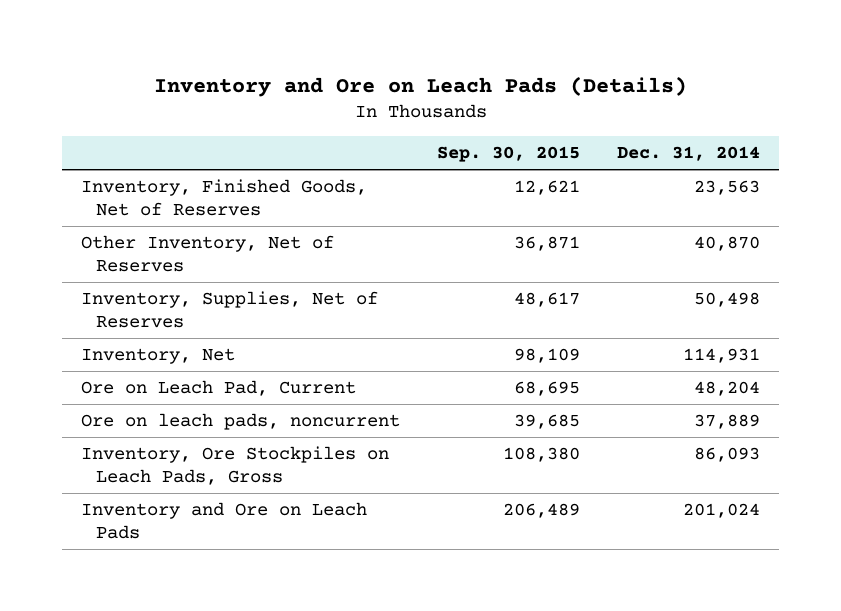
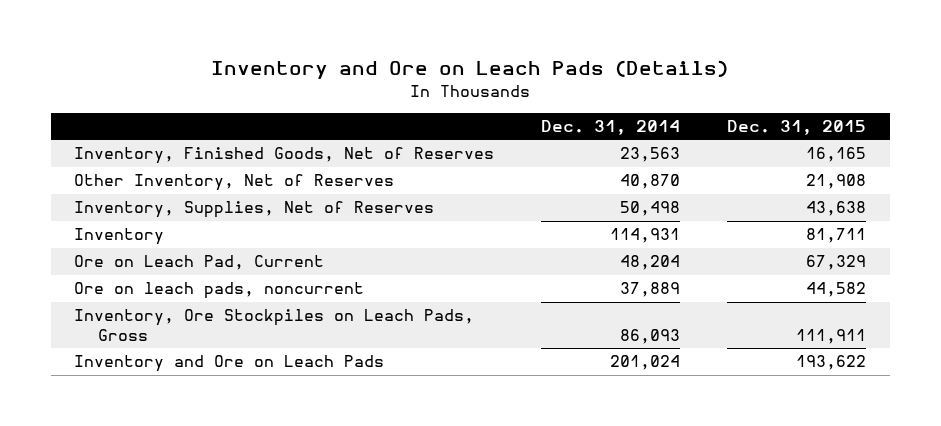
[437,146,581,163] Sep. 30, 2015 -> none
none -> [727,119,867,135] Dec. 31, 2015
[80,347,235,364] Inventory, Net -> [74,228,165,246] Inventory

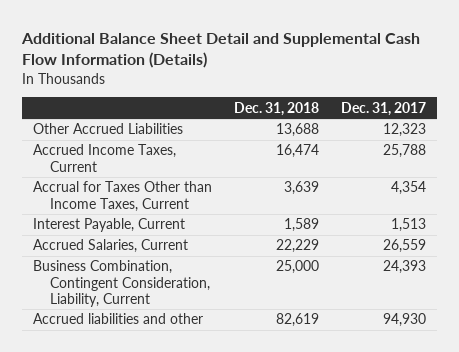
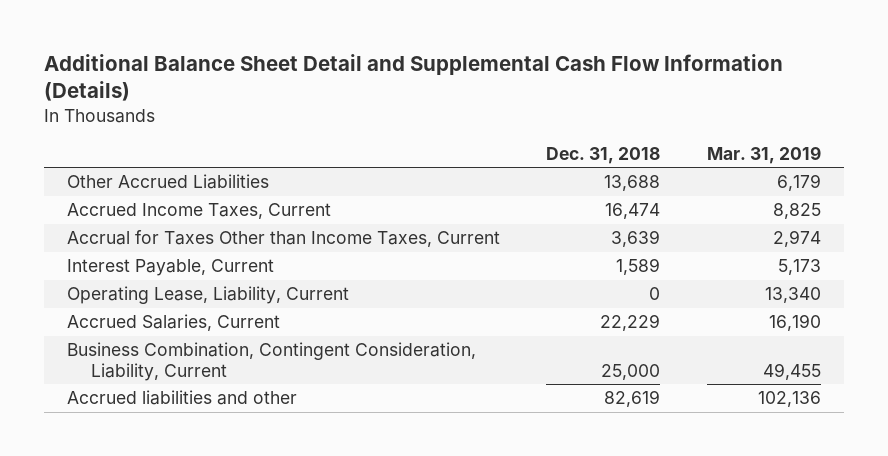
[340,101,426,116] Dec. 31, 2017 -> none
none -> [706,145,821,164] Mar. 31, 2019
none -> [66,286,349,305] Operating Lease, Liability, Current

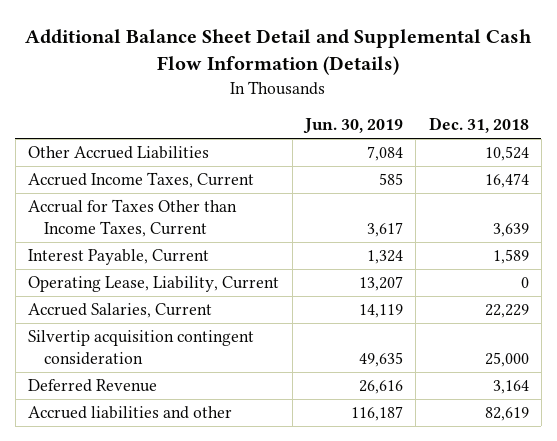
[706,145,821,164] Mar. 31, 2019 -> none
none -> [302,118,403,135] Jun. 30, 2019
[604,175,661,192] 13,688 -> [484,146,529,162] 10,524
[66,342,476,381] Business Combination, Contingent Consideration, Liability, Current -> none
none -> [28,330,255,365] Silvertip acquisition contingent consideration
none -> [28,379,158,393] Deferred Revenue

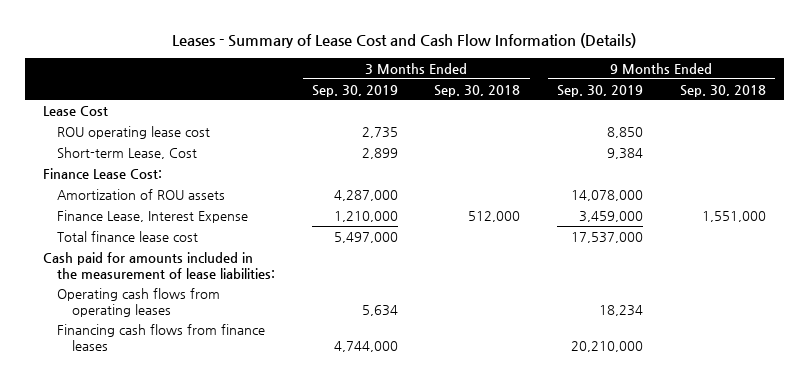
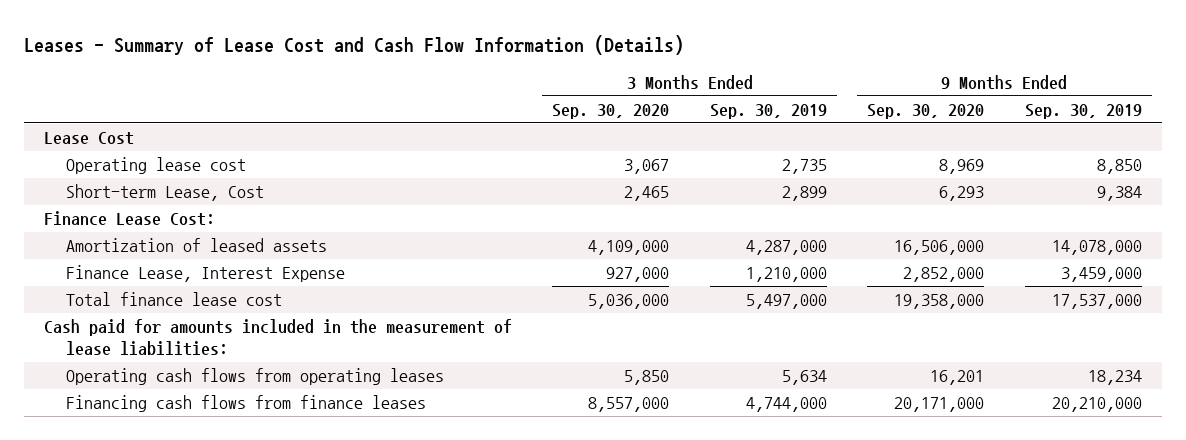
[434,84,521,97] Sep. 30, 2018 -> none
[679,84,766,97] Sep. 30, 2018 -> none
none -> [552,103,670,119] Sep. 30, 2020
none -> [867,103,985,119] Sep. 30, 2020
[57,125,211,139] ROU operating lease cost -> [66,157,247,175] Operating lease cost
[57,188,226,200] Amortization of ROU assets -> [66,238,328,253] Amortization of leased assets

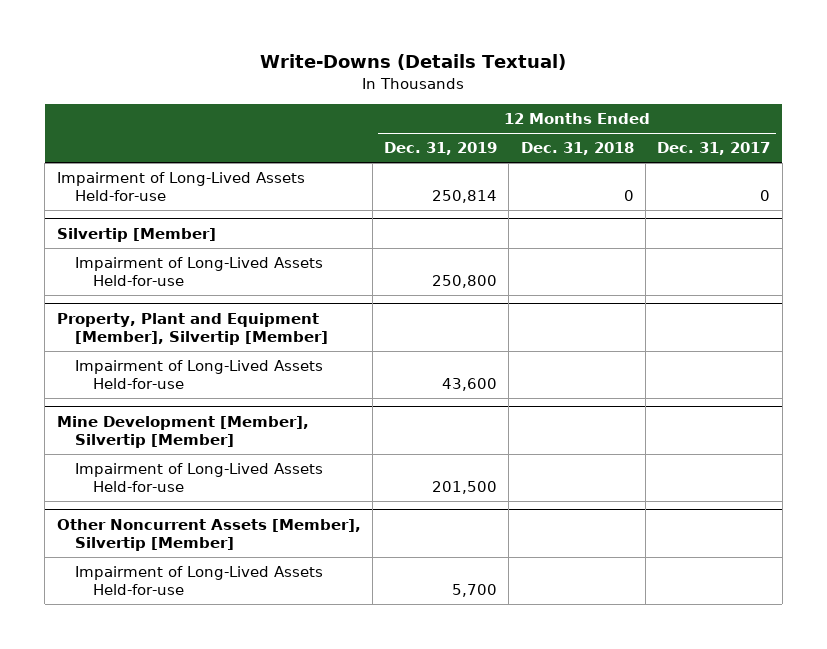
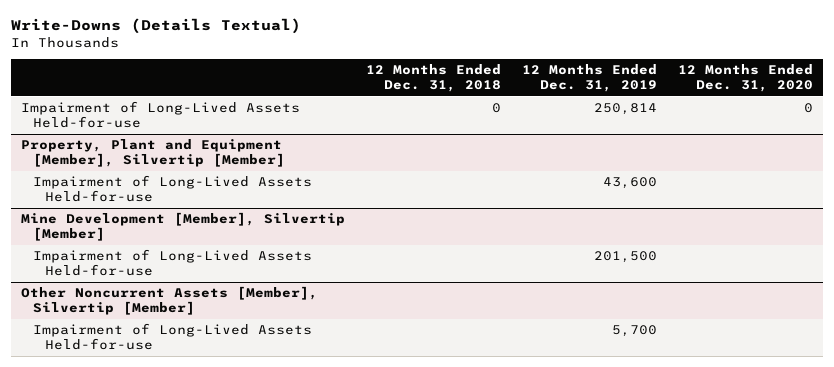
[657,142,771,156] Dec. 31, 2017 -> none
none -> [677,64,813,93] 12 Months Ended Dec. 31, 2020
[56,228,216,243] Silvertip [Member] -> none
[74,257,323,287] Impairment of Long-Lived Assets Held-for-use -> none

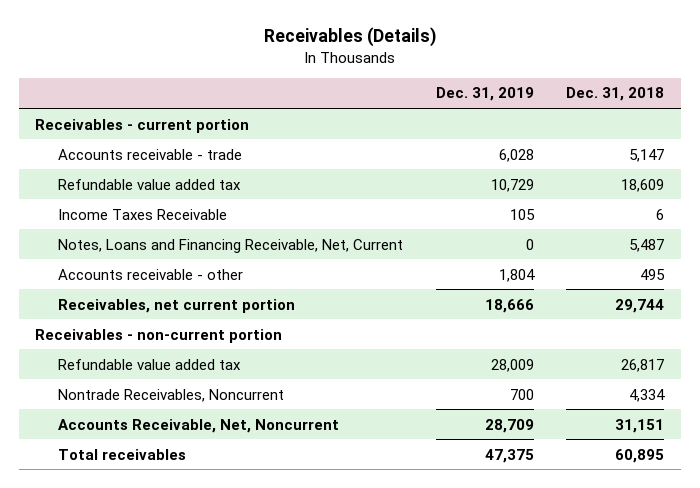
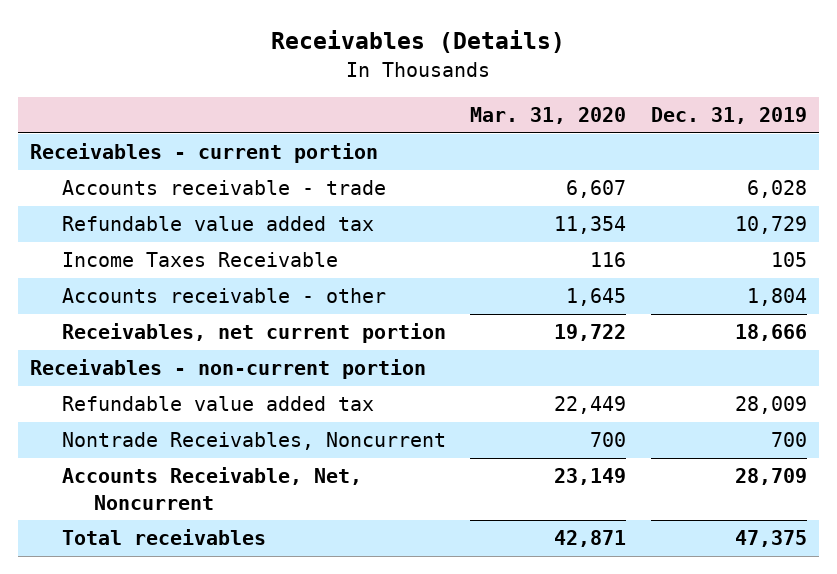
[566,87,665,102] Dec. 31, 2018 -> none
none -> [470,107,627,125] Mar. 31, 2020
[57,238,403,253] Notes, Loans and Financing Receivable, Net, Current -> none

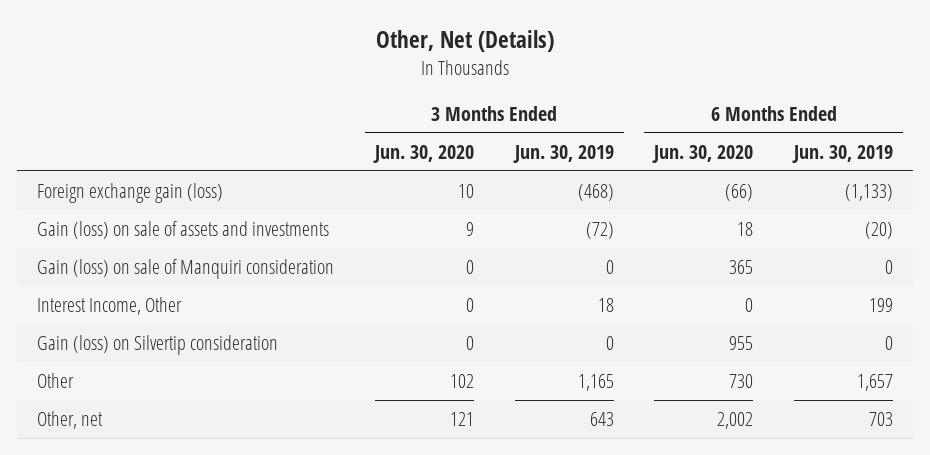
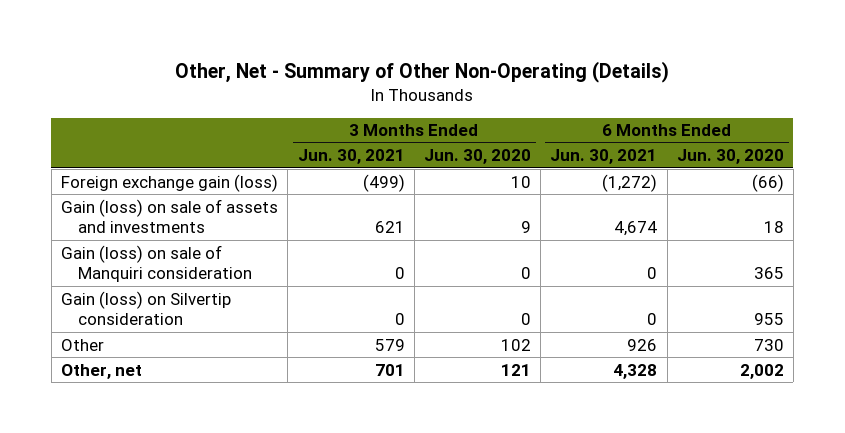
[376,29,555,52] Other, Net (Details) -> [175,60,670,83] Other, Net - Summary of Other Non-Operating (Details)
[512,144,614,163] Jun. 30, 2019 -> none
[792,144,894,163] Jun. 30, 2019 -> none
none -> [297,149,405,165] Jun. 30, 2021
none -> [550,149,658,165] Jun. 30, 2021
[37,297,183,316] Interest Income, Other -> none

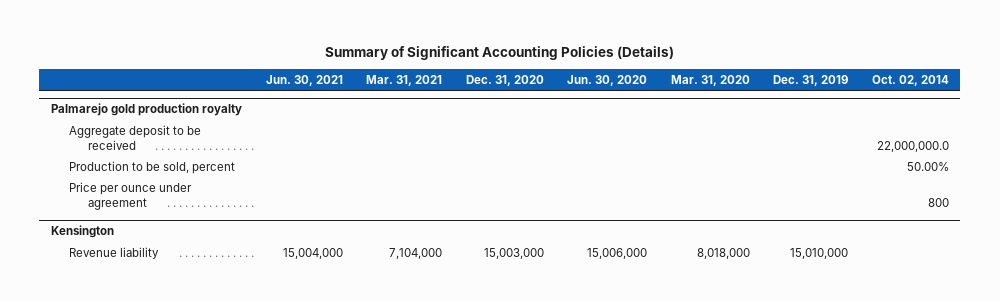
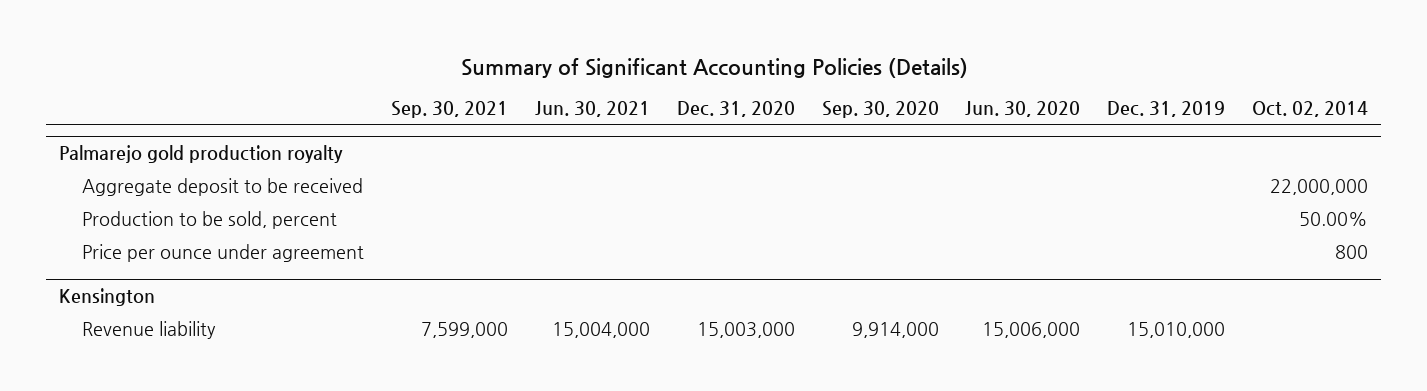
[366,74,443,86] Mar. 31, 2021 -> none
[670,74,750,86] Mar. 31, 2020 -> none
none -> [391,101,509,119] Sep. 30, 2021
none -> [821,101,939,119] Sep. 30, 2020
[876,140,949,152] 22,000,000.0 -> [1269,178,1368,195] 22,000,000

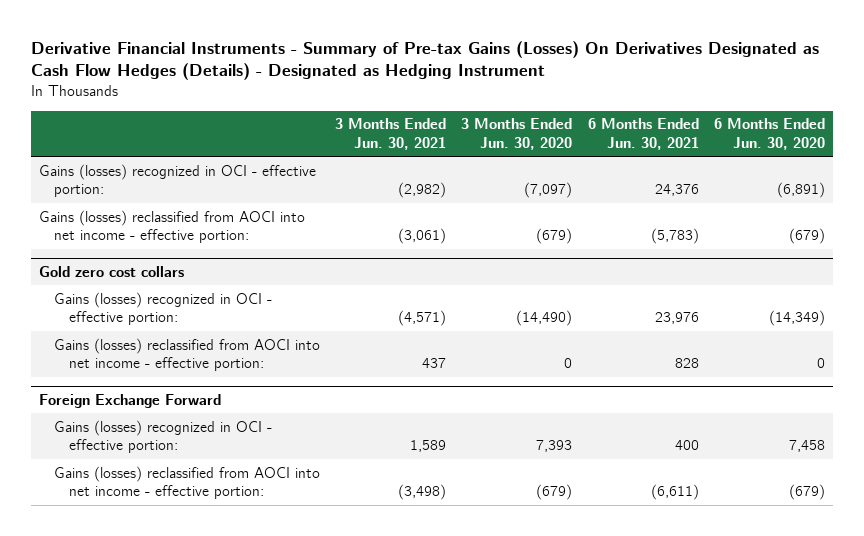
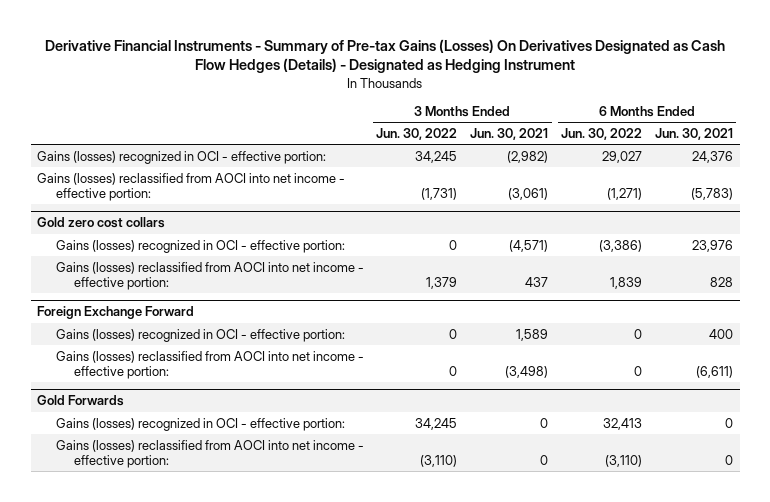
[461,118,573,150] 3 Months Ended Jun. 30, 2020 -> none
[713,118,825,150] 6 Months Ended Jun. 30, 2020 -> none
none -> [376,127,458,140] Jun. 30, 2022
none -> [561,127,643,140] Jun. 30, 2022
none -> [37,395,125,407] Gold Forwards
none -> [55,417,345,431] Gains (losses) recognized in OCI - effective portion:
none -> [55,439,364,469] Gains (losses) reclassified from AOCI into net income - effective portion:

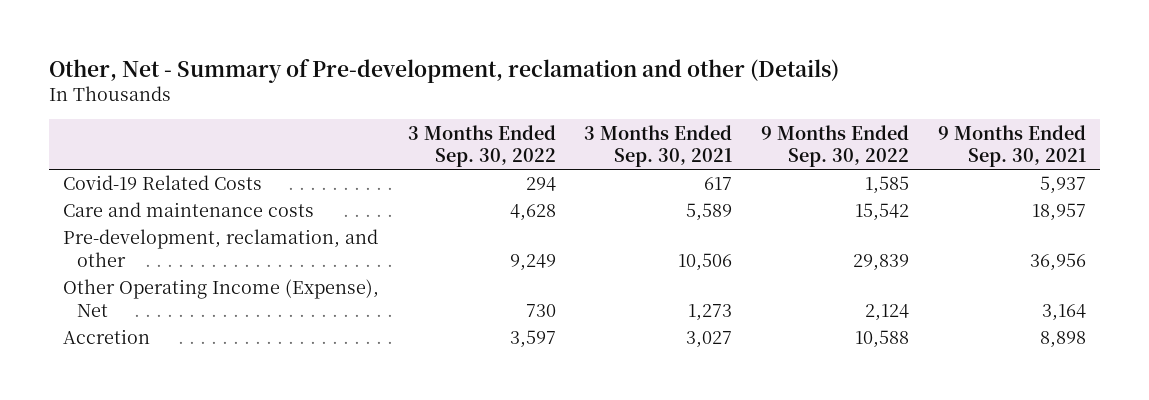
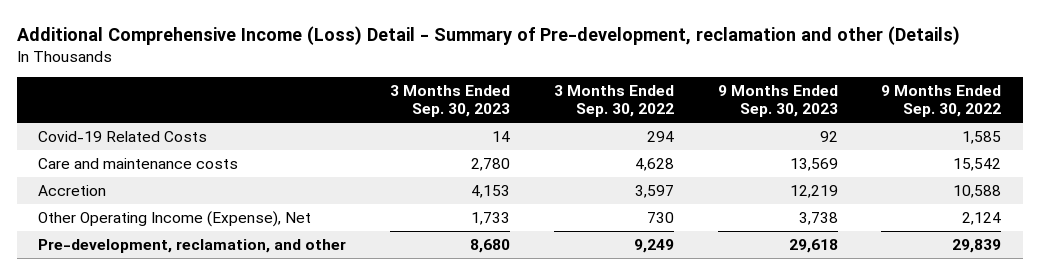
[48,58,839,83] Other, Net - Summary of Pre-development, reclamation and other (Details) -> [16,25,960,45] Additional Comprehensive Income (Loss) Detail - Summary of Pre-development, reclamation and other (Details)
[584,124,733,168] 3 Months Ended Sep. 30, 2021 -> none
[937,124,1086,168] 9 Months Ended Sep. 30, 2021 -> none
none -> [390,85,511,118] 3 Months Ended Sep. 30, 2023
none -> [717,85,838,118] 9 Months Ended Sep. 30, 2023
[63,279,380,317] Other Operating Income (Expense), Net -> [38,211,312,228] Other Operating Income (Expense), Net
[63,229,379,267] Pre-development, reclamation, and other -> [38,239,347,254] Pre-development, reclamation, and other

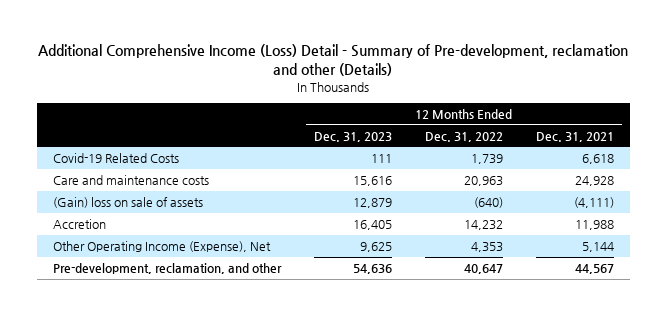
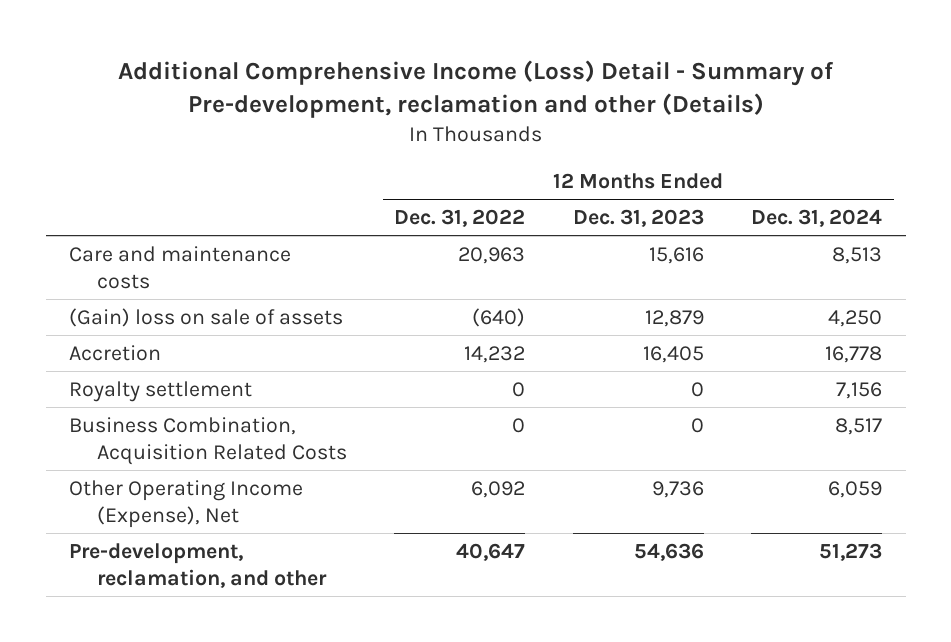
[535,131,614,142] Dec. 31, 2021 -> none
none -> [750,209,882,228] Dec. 31, 2024
[52,153,179,164] Covid-19 Related Costs -> none
none -> [69,380,253,402] Royalty settlement
none -> [69,416,348,465] Business Combination, Acquisition Related Costs
[359,242,392,253] 9,625 -> [651,480,704,498] 9,736
[470,242,503,253] 4,353 -> [471,480,526,498] 6,092

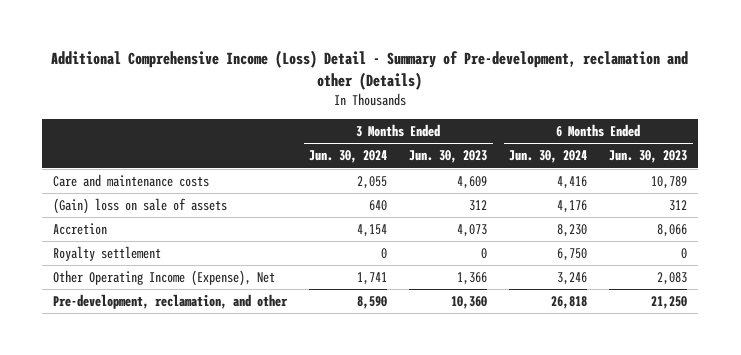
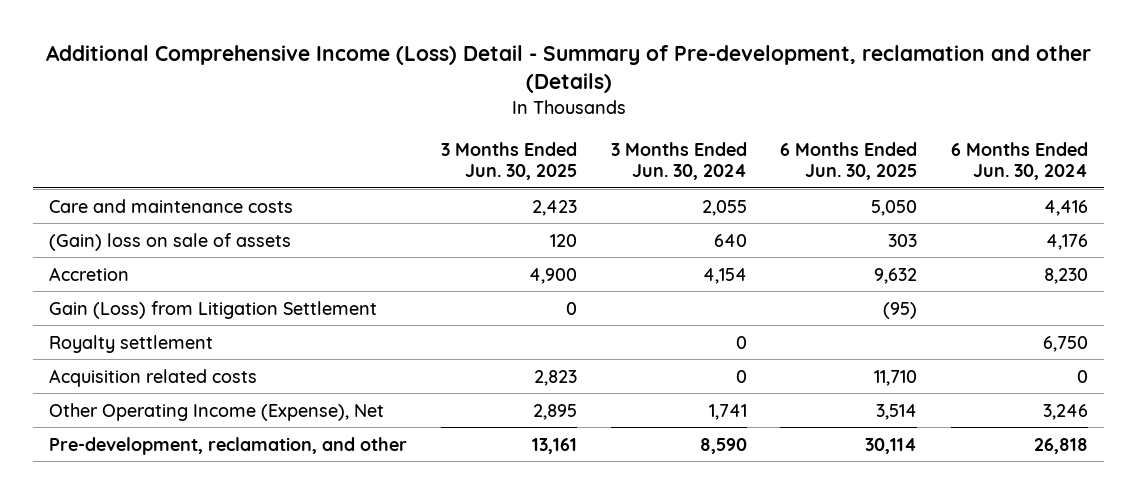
[409,150,488,164] Jun. 30, 2023 -> none
[609,150,688,164] Jun. 30, 2023 -> none
none -> [440,141,577,181] 3 Months Ended Jun. 30, 2025
none -> [780,141,918,181] 6 Months Ended Jun. 30, 2025
none -> [49,300,378,319] Gain (Loss) from Litigation Settlement
none -> [49,368,258,387] Acquisition related costs

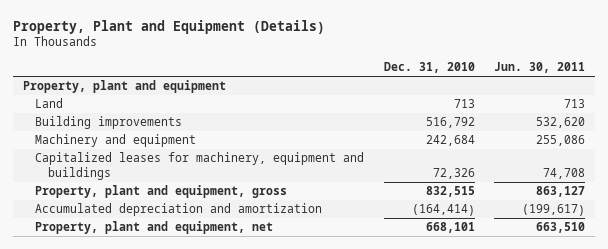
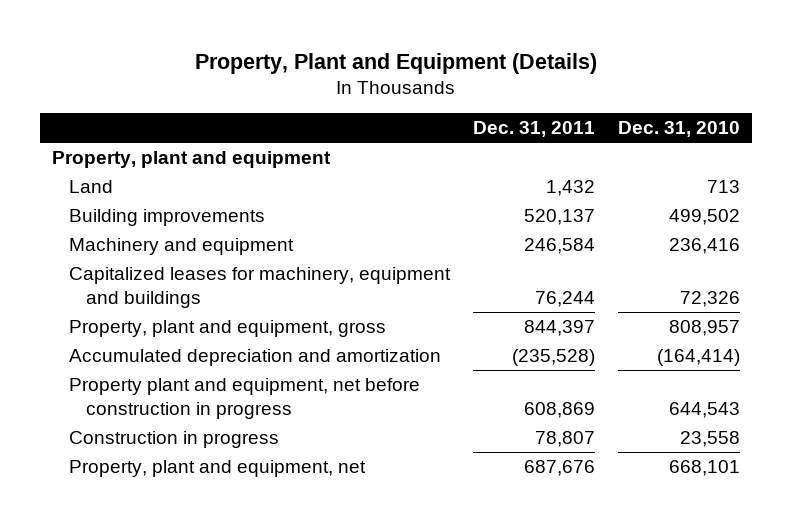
[494,62,586,74] Jun. 30, 2011 -> none
none -> [473,121,596,138] Dec. 31, 2011
[425,117,475,129] 516,792 -> [669,208,741,225] 499,502
[425,135,475,147] 242,684 -> [669,237,741,254] 236,416
[425,186,475,198] 832,515 -> [669,319,741,336] 808,957
none -> [68,377,420,420] Property plant and equipment, net before construction in progress
none -> [68,430,279,448] Construction in progress

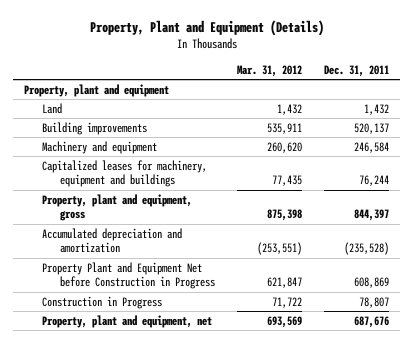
[618,121,741,138] Dec. 31, 2010 -> none
none -> [236,65,302,78] Mar. 31, 2012
[68,377,420,420] Property plant and equipment, net before construction in progress -> [41,261,215,290] Property Plant and Equipment Net before Construction in Progress
[68,430,279,448] Construction in progress -> [41,295,162,309] Construction in Progress

